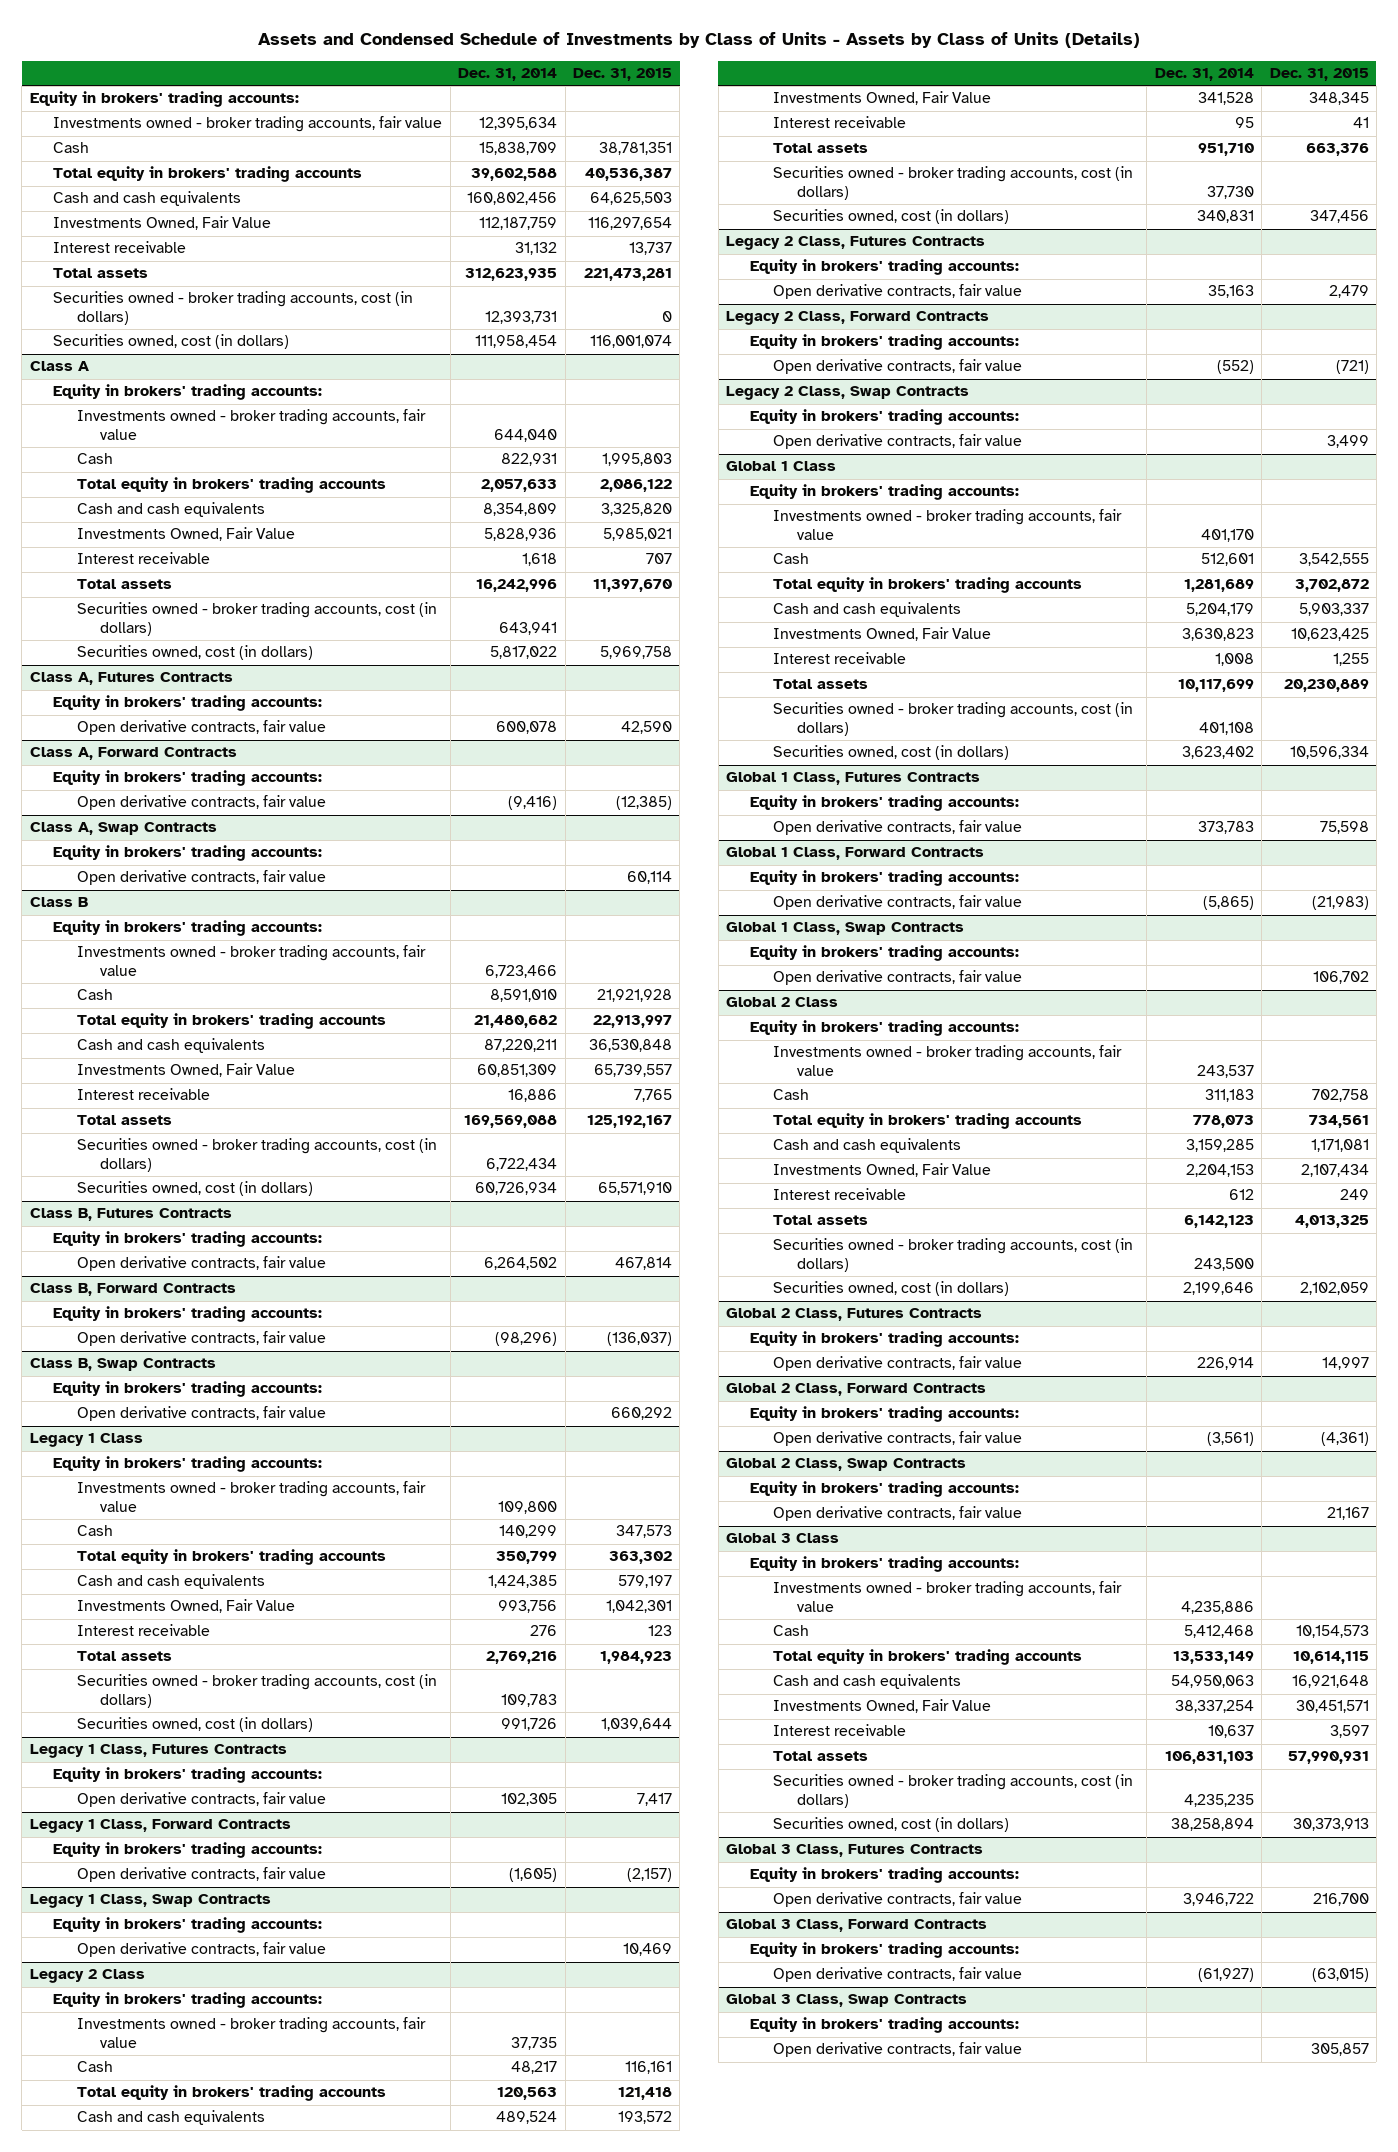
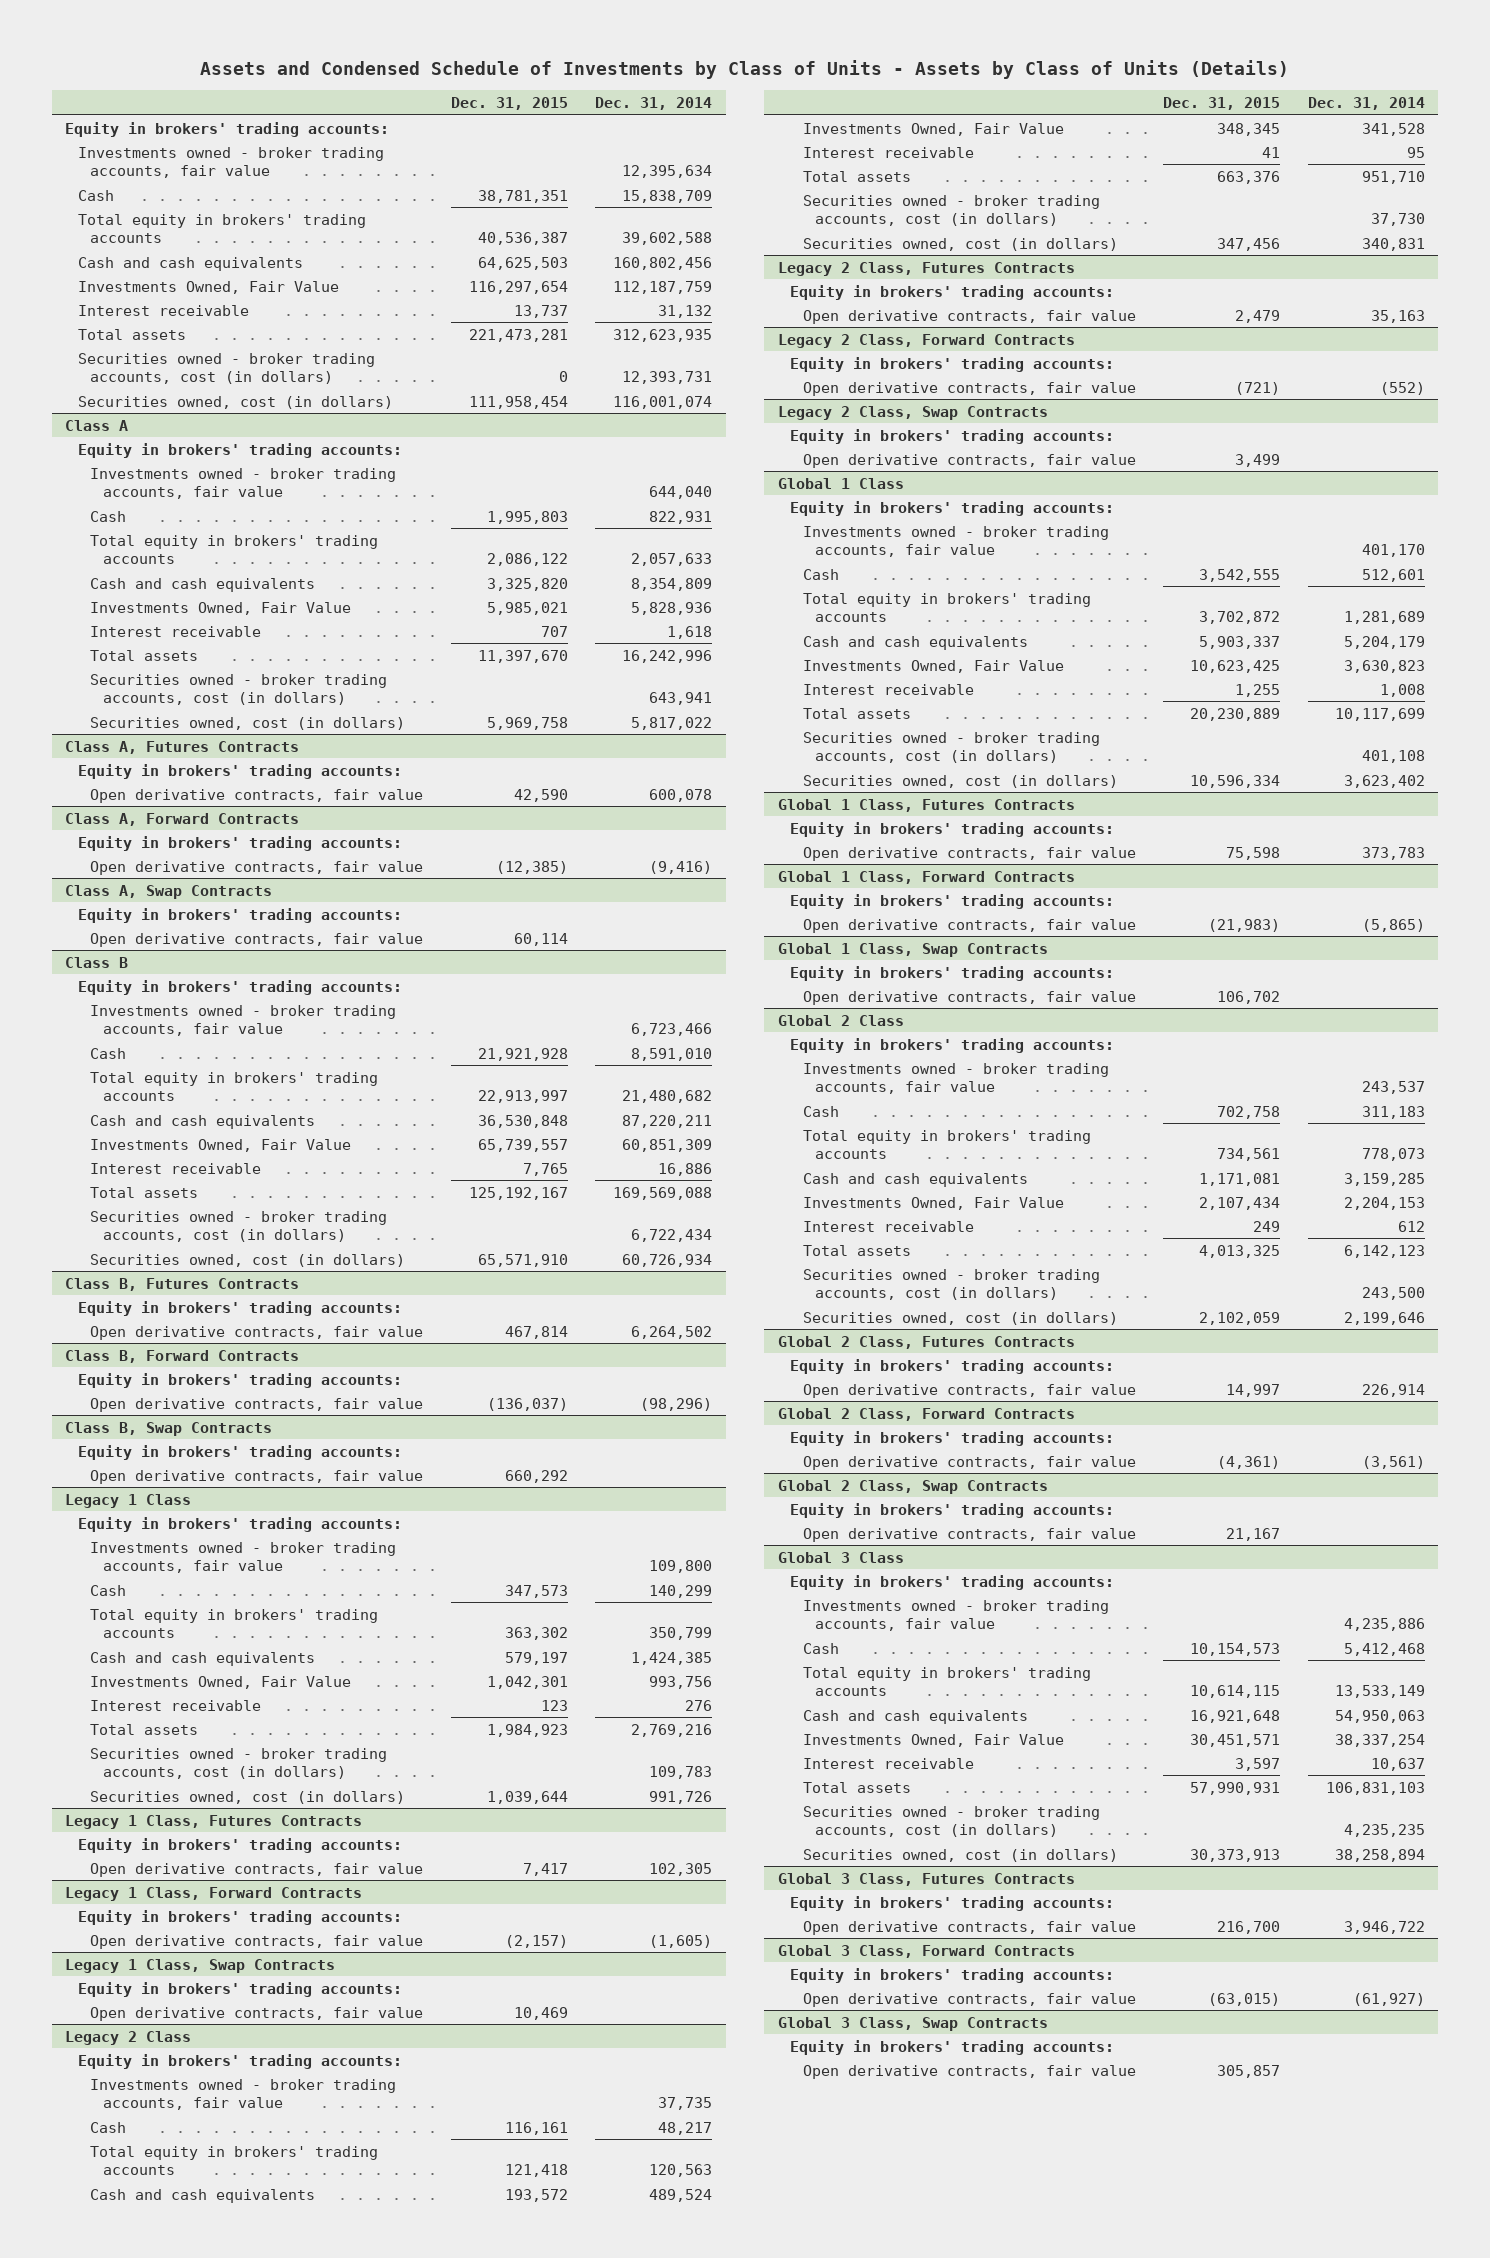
[475,335,558,349] 111,958,454 -> [613,395,713,409] 116,001,074
[589,335,672,349] 116,001,074 -> [468,395,568,409] 111,958,454

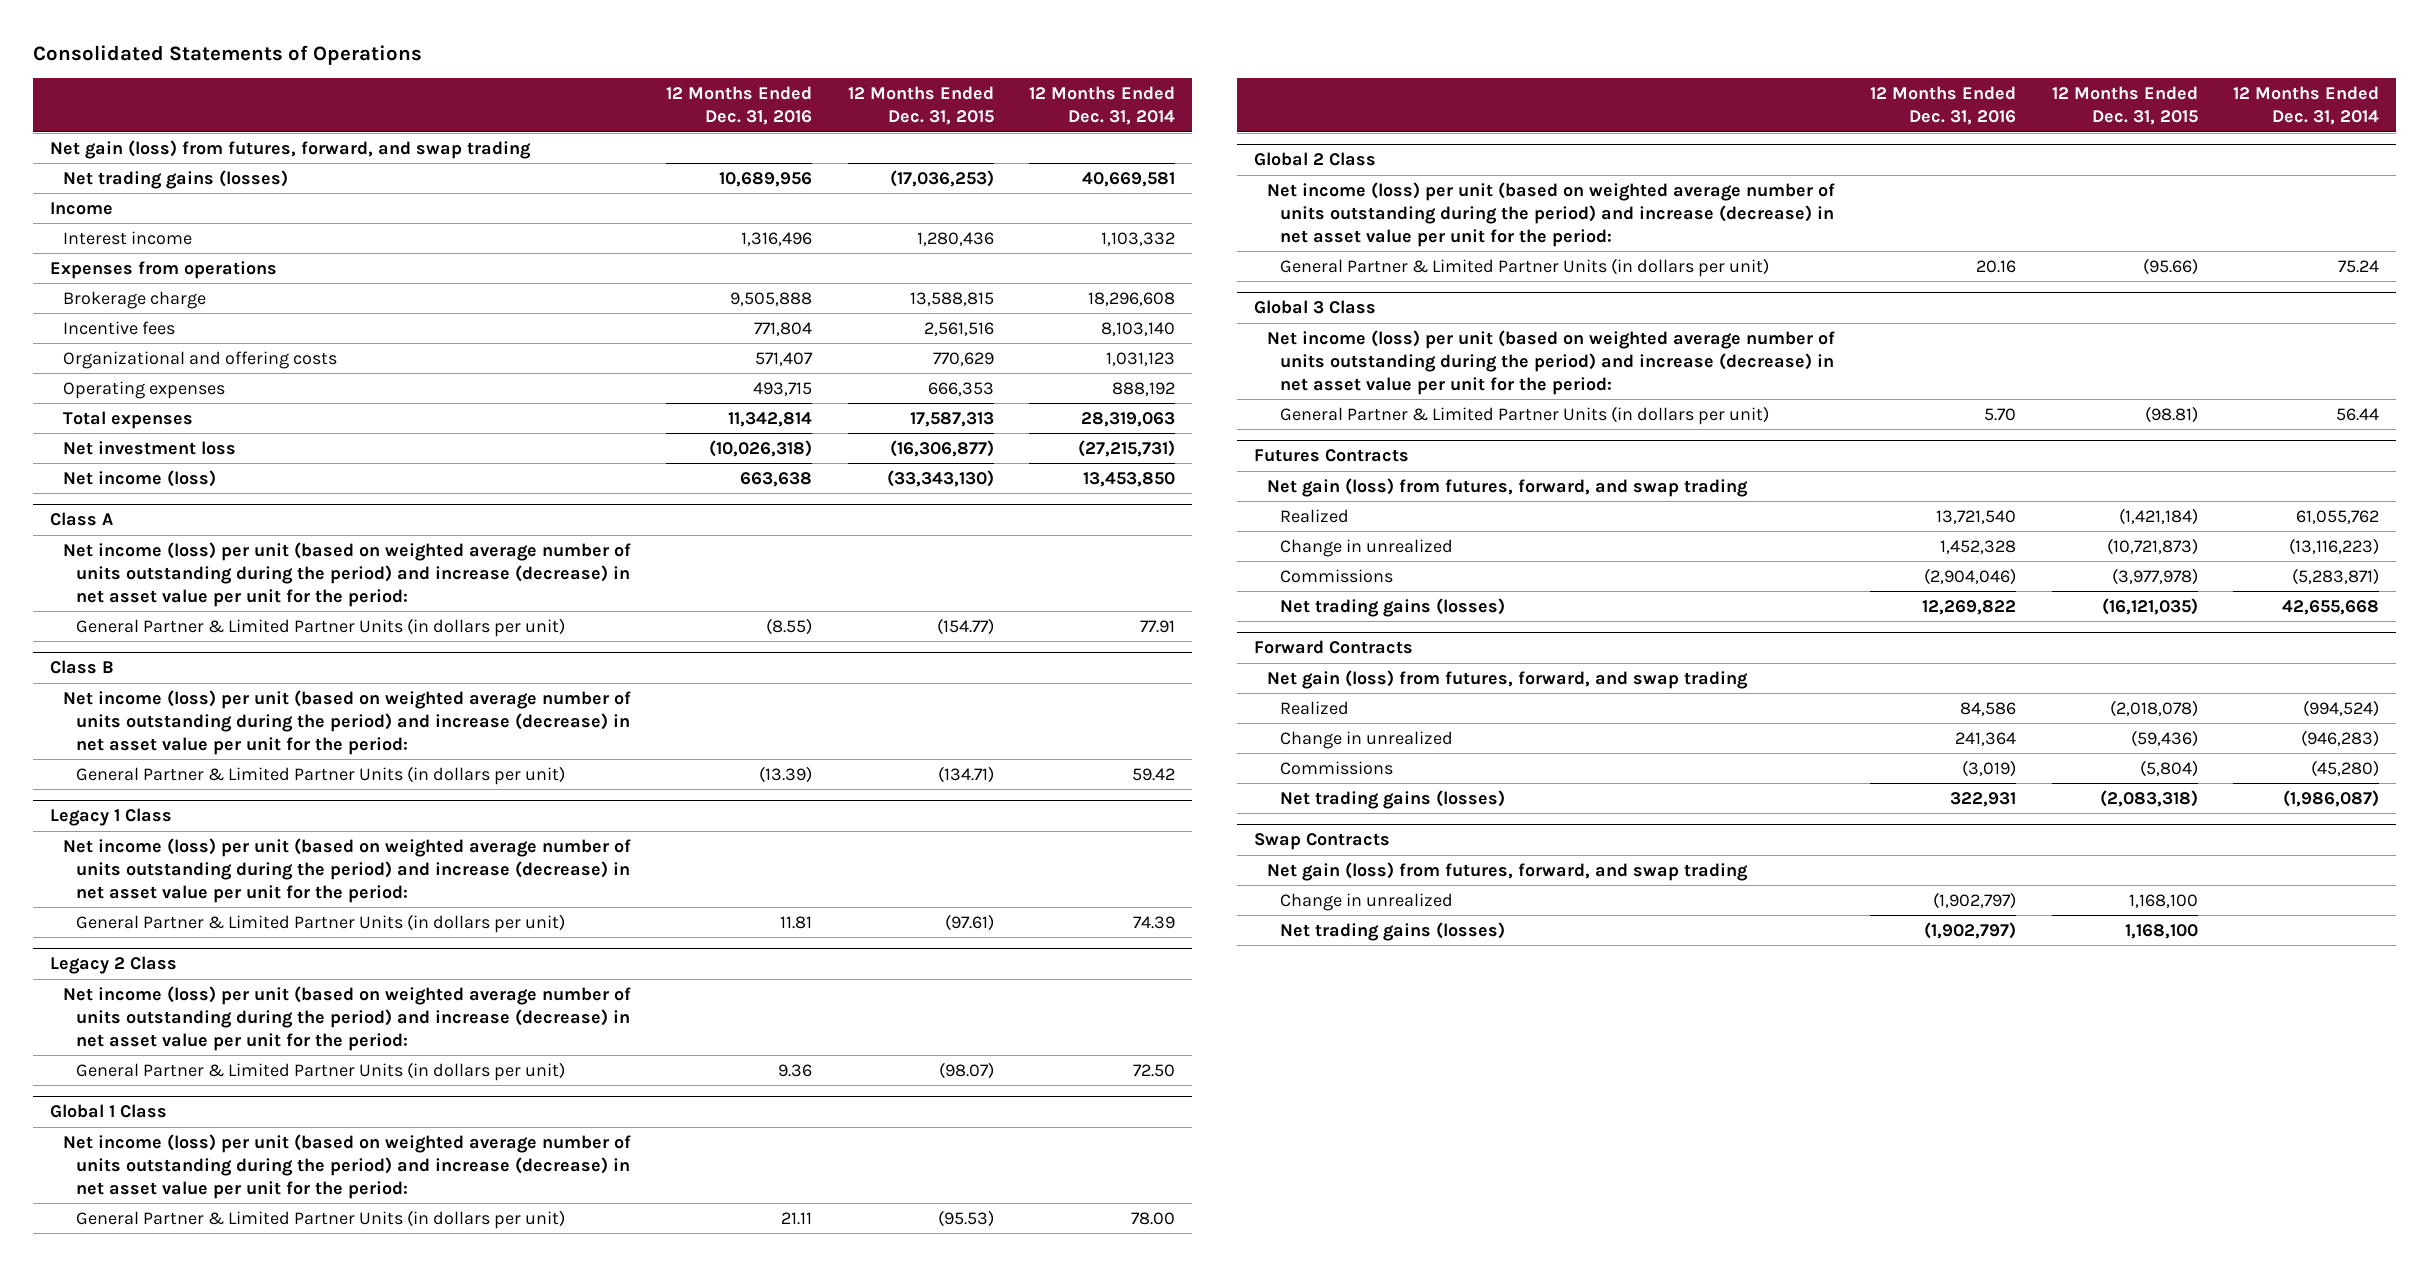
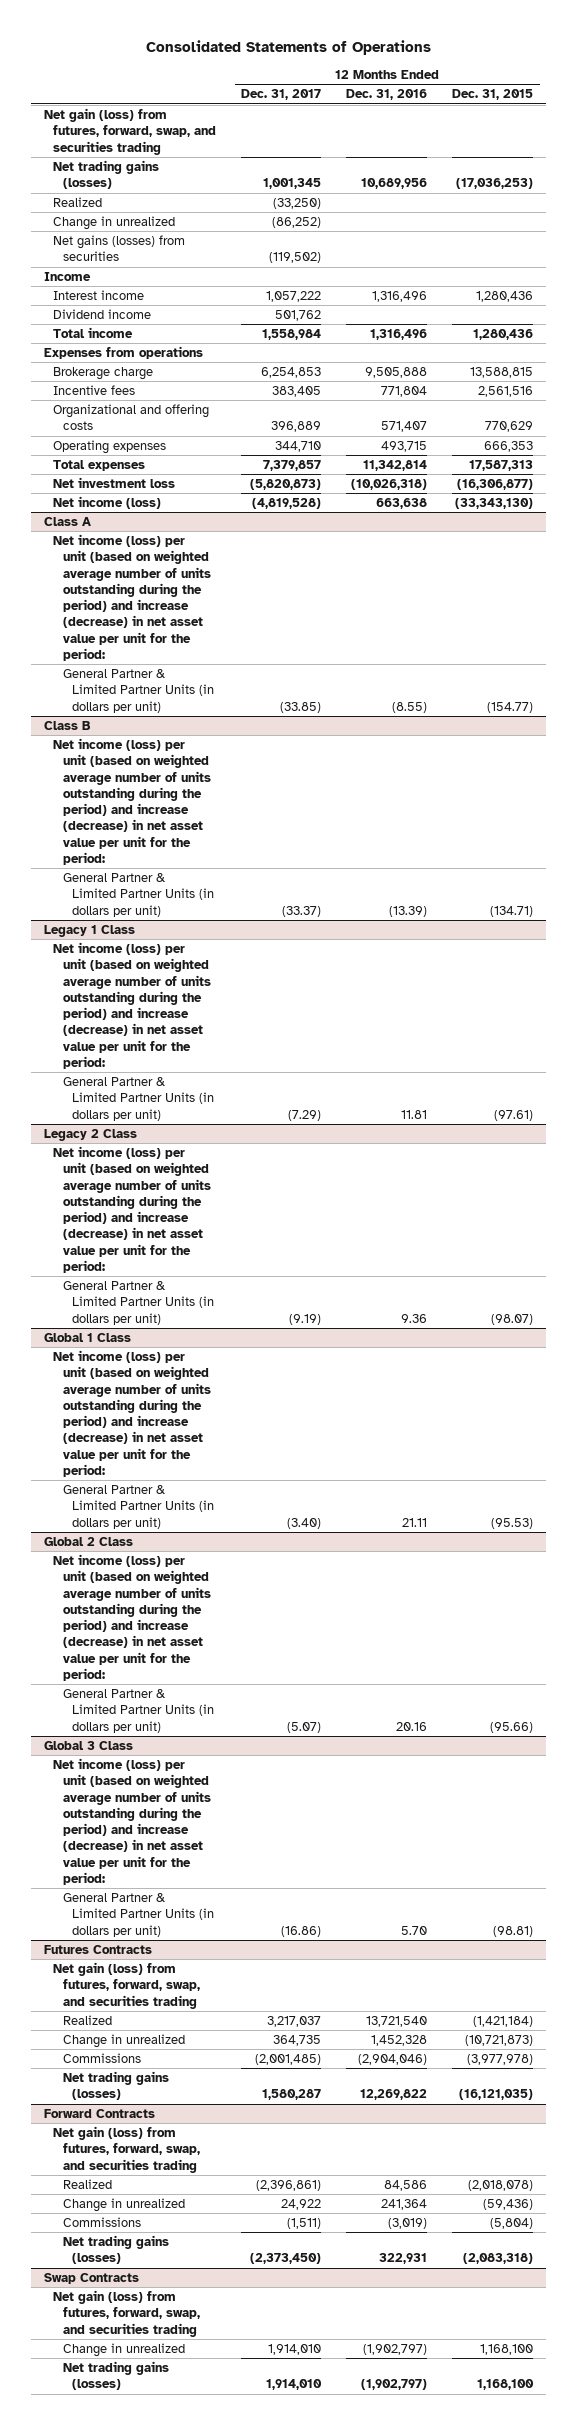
[1028,86,1175,125] 12 Months Ended Dec. 31, 2014 -> none
none -> [241,89,322,101] Dec. 31, 2017
[50,139,532,159] Net gain (loss) from futures, forward, and swap trading -> [43,108,217,155] Net gain (loss) from futures, forward, swap, and securities trading
none -> [53,197,103,208] Realized
none -> [53,216,176,231] Change in unrealized
none -> [53,235,186,262] Net gains (losses) from securities
none -> [53,309,152,320] Dividend income
none -> [53,327,134,339] Total income
[1267,477,1749,497] Net gain (loss) from futures, forward, and swap trading -> [53,1962,200,2009] Net gain (loss) from futures, forward, swap, and securities trading
[1267,669,1749,689] Net gain (loss) from futures, forward, and swap trading -> [53,2126,200,2173] Net gain (loss) from futures, forward, swap, and securities trading
[1267,861,1749,881] Net gain (loss) from futures, forward, and swap trading -> [53,2290,200,2337] Net gain (loss) from futures, forward, swap, and securities trading

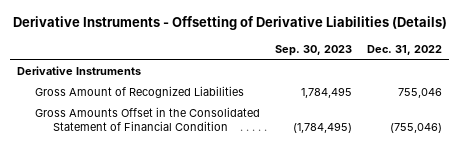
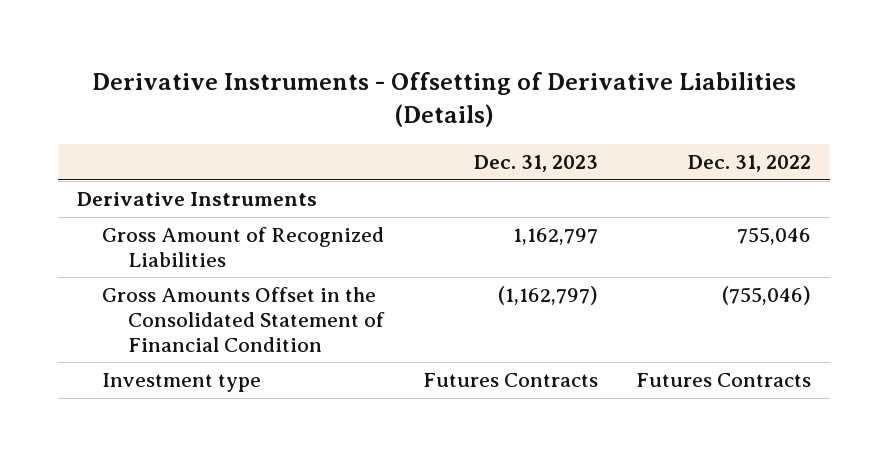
[274,44,352,56] Sep. 30, 2023 -> none
none -> [473,155,598,173] Dec. 31, 2023
none -> [102,373,262,393] Investment type

